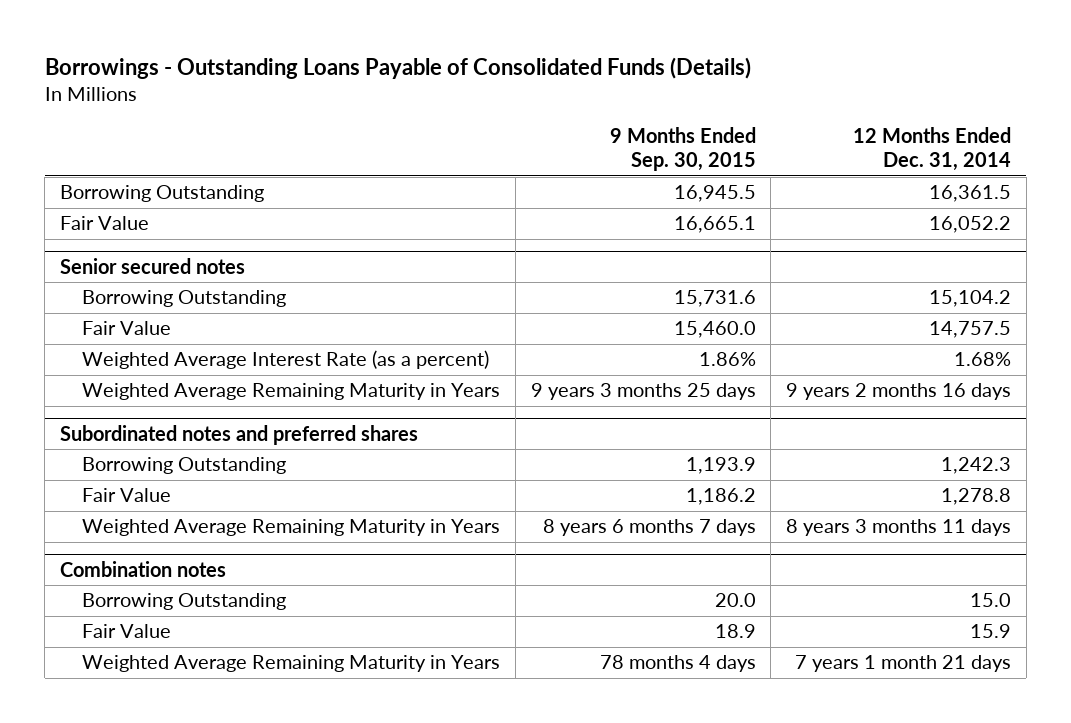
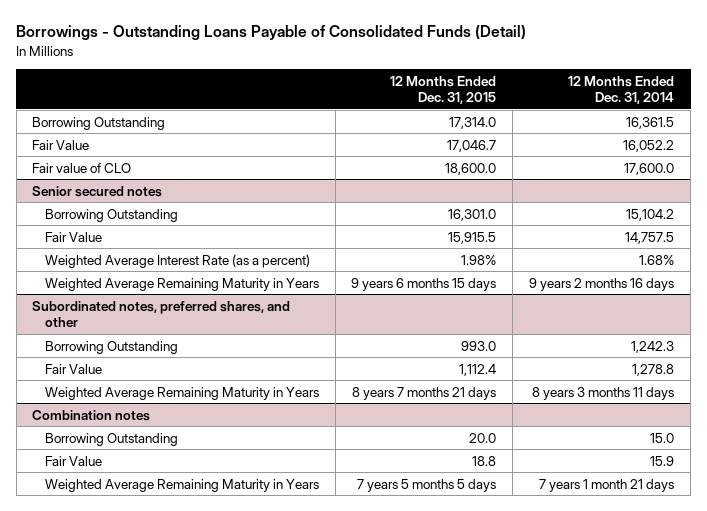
[44,56,751,79] Borrowings - Outstanding Loans Payable of Consolidated Funds (Details) -> [16,25,527,41] Borrowings - Outstanding Loans Payable of Consolidated Funds (Detail)
[609,126,756,172] 9 Months Ended Sep. 30, 2015 -> none
none -> [390,75,497,105] 12 Months Ended Dec. 31, 2015
none -> [32,162,132,173] Fair value of CLO
[60,424,419,445] Subordinated notes and preferred shares -> [32,300,291,328] Subordinated notes, preferred shares, and other

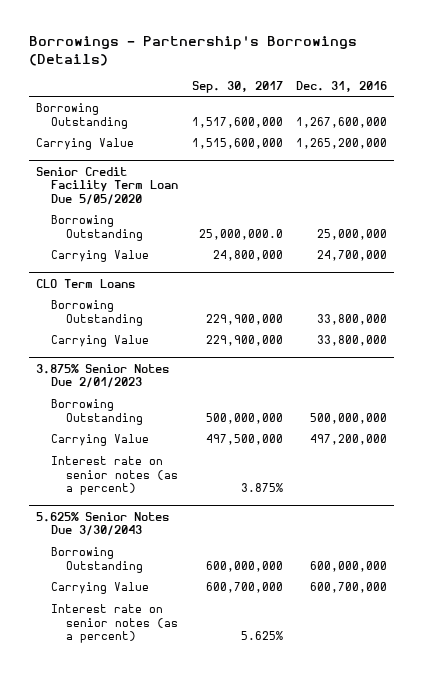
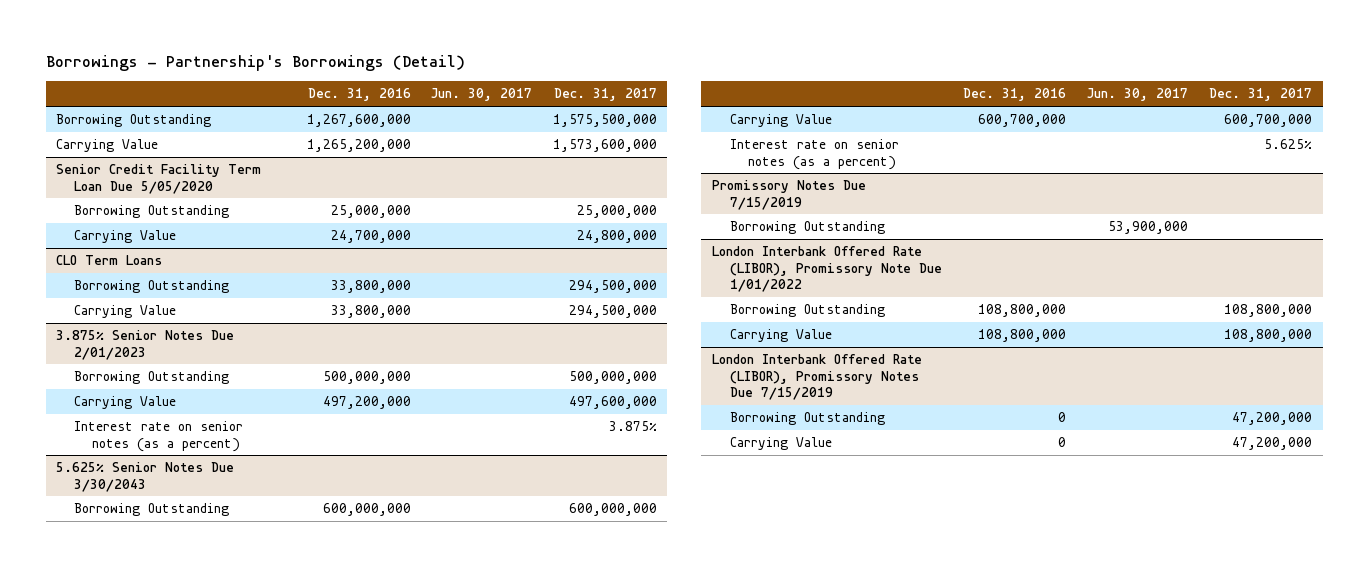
[28,36,357,66] Borrowings - Partnership's Borrowings (Details) -> [45,55,465,72] Borrowings - Partnership's Borrowings (Detail)
[191,80,283,93] Sep. 30, 2017 -> none
none -> [431,88,533,102] Jun. 30, 2017
none -> [553,88,657,102] Dec. 31, 2017
none -> [711,180,866,210] Promissory Notes Due 7/15/2019
none -> [729,221,885,235] Borrowing Outstanding
none -> [711,246,942,292] London Interbank Offered Rate (LIBOR), Promissory Note Due 1/01/2022
none -> [729,304,885,318] Borrowing Outstanding
none -> [729,329,832,343] Carrying Value
none -> [711,354,922,400] London Interbank Offered Rate (LIBOR), Promissory Notes Due 7/15/2019
none -> [729,412,885,426] Borrowing Outstanding
none -> [729,437,832,451] Carrying Value

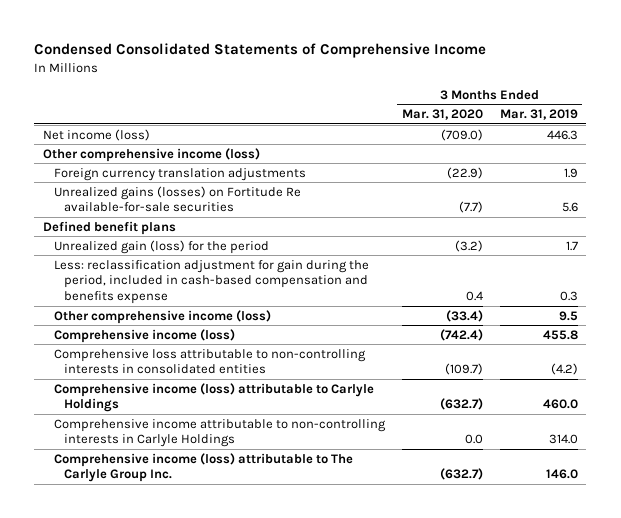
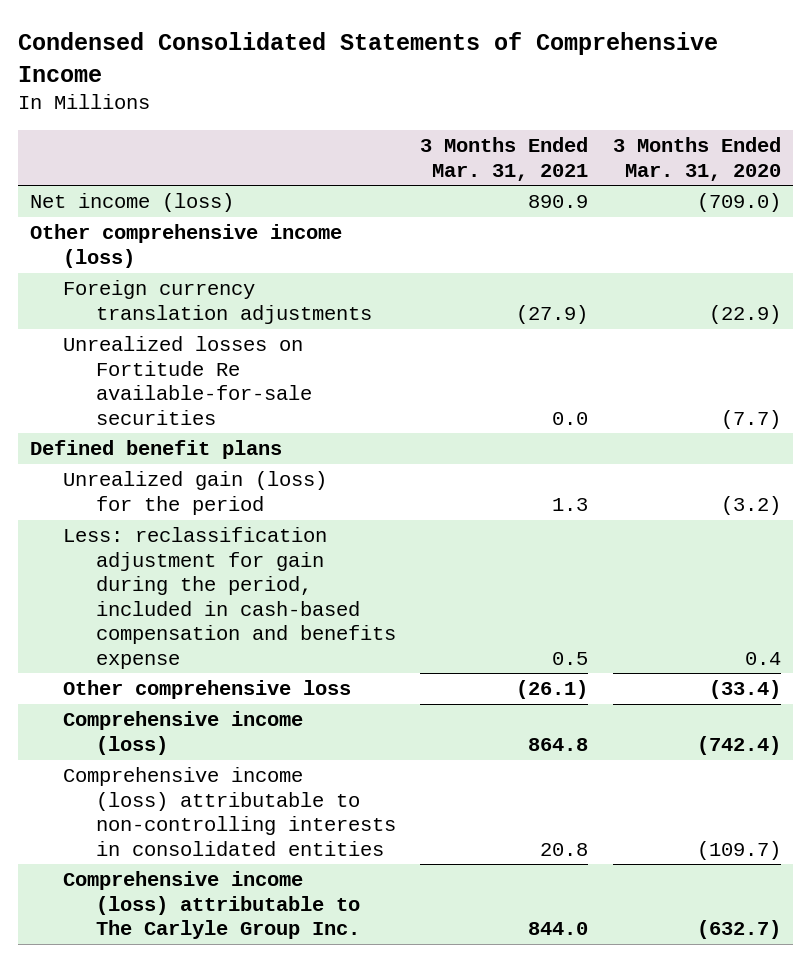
[499,109,578,121] Mar. 31, 2019 -> none
none -> [420,137,589,181] 3 Months Ended Mar. 31, 2021
[53,185,301,213] Unrealized gains (losses) on Fortitude Re available-for-sale securities -> [63,336,312,425] Unrealized losses on Fortitude Re available-for-sale securities
[53,309,271,324] Other comprehensive income (loss) -> [63,680,352,700] Other comprehensive loss
[53,382,374,413] Comprehensive income (loss) attributable to Carlyle Holdings -> none
[53,418,386,448] Comprehensive income attributable to non-controlling interests in Carlyle Holdings -> none
[53,348,366,375] Comprehensive loss attributable to non-controlling interests in consolidated entities -> [63,767,396,856] Comprehensive income (loss) attributable to non-controlling interests in consolidated entities

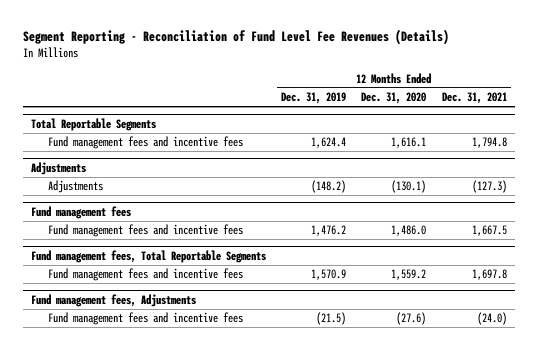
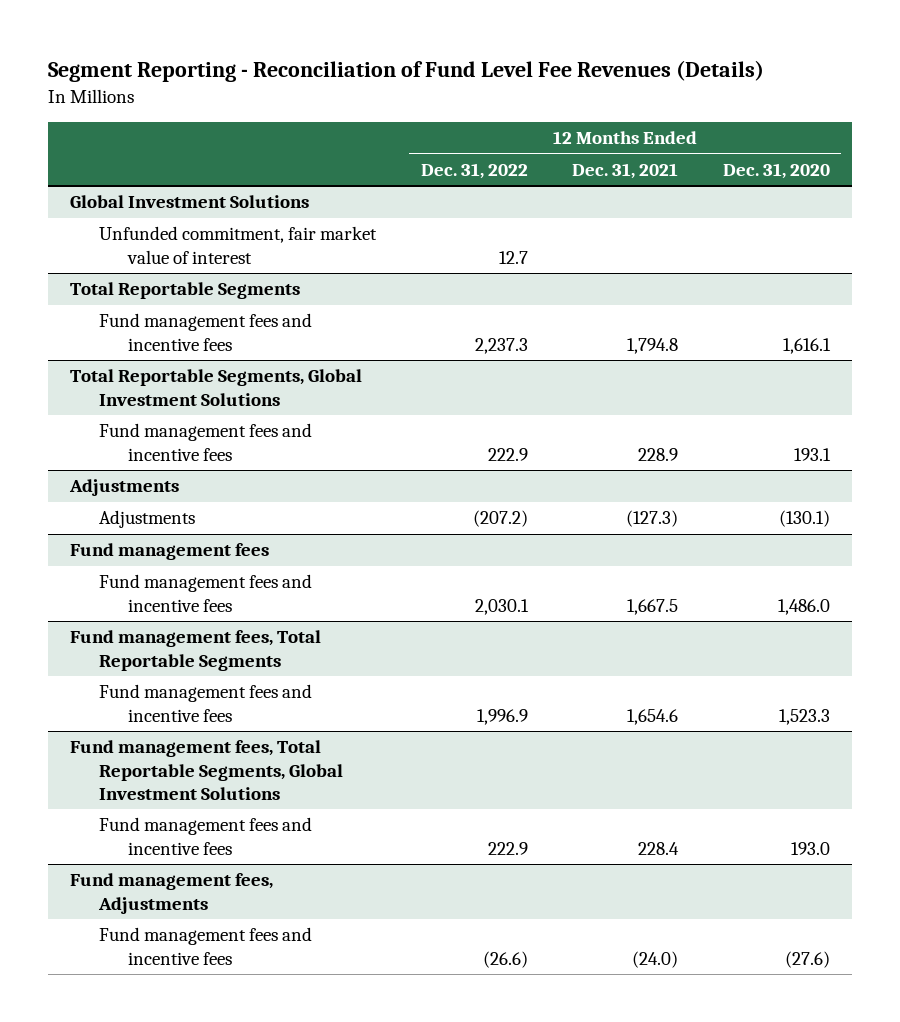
[281,92,347,105] Dec. 31, 2019 -> none
none -> [420,162,528,179] Dec. 31, 2022
none -> [69,195,309,209] Global Investment Solutions
none -> [98,226,377,264] Unfunded commitment, fair market value of interest
none -> [69,369,362,406] Total Reportable Segments, Global Investment Solutions
none -> [98,423,312,461] Fund management fees and incentive fees
[391,269,427,281] 1,559.2 -> [778,708,830,725] 1,523.3
[471,269,507,281] 1,697.8 -> [627,708,679,725] 1,654.6
none -> [69,740,343,800] Fund management fees, Total Reportable Segments, Global Investment Solutions
none -> [98,817,312,855] Fund management fees and incentive fees

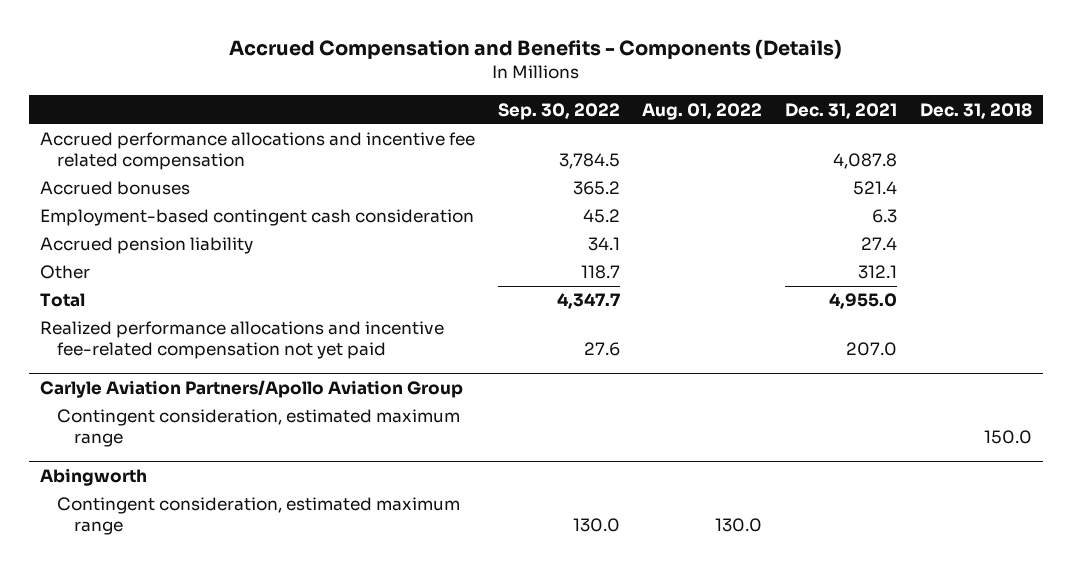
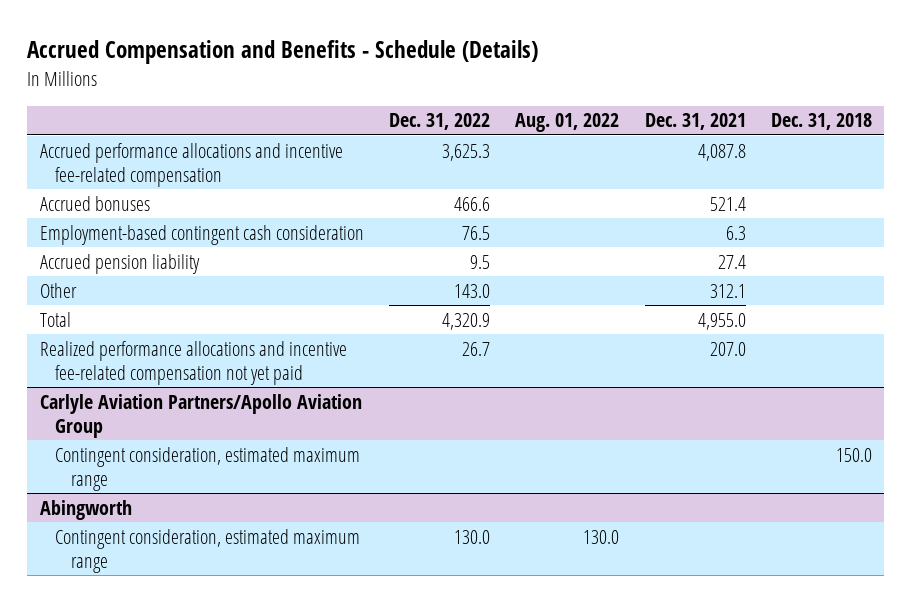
[228,39,842,60] Accrued Compensation and Benefits - Components (Details) -> [27,40,539,65] Accrued Compensation and Benefits - Schedule (Details)
[497,102,620,120] Sep. 30, 2022 -> none
none -> [389,113,491,131] Dec. 31, 2022
[40,132,476,171] Accrued performance allocations and incentive fee related compensation -> [39,142,343,187] Accrued performance allocations and incentive fee-related compensation

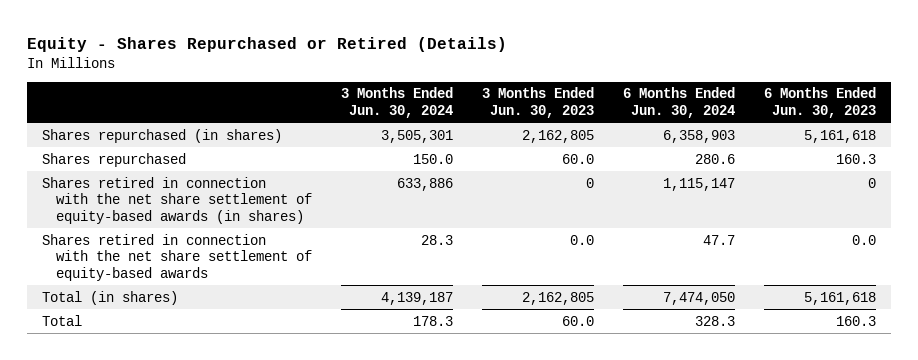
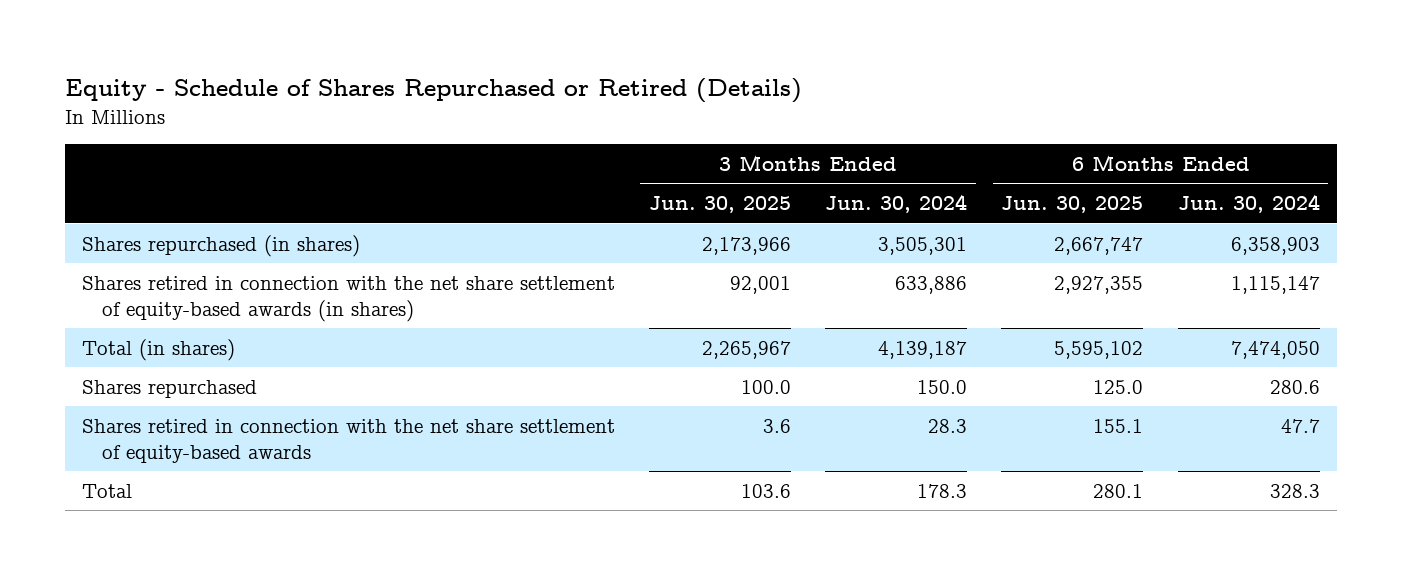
[27,37,508,53] Equity - Shares Repurchased or Retired (Details) -> [64,78,802,104] Equity - Schedule of Shares Repurchased or Retired (Details)
[482,87,595,119] 3 Months Ended Jun. 30, 2023 -> none
[764,87,877,119] 6 Months Ended Jun. 30, 2023 -> none
none -> [648,196,791,214] Jun. 30, 2025
none -> [1001,196,1144,214] Jun. 30, 2025
[41,152,186,167] Shares repurchased -> [81,379,257,398] Shares repurchased
[41,233,313,281] Shares retired in connection with the net share settlement of equity-based awards -> [81,418,615,463] Shares retired in connection with the net share settlement of equity-based awards

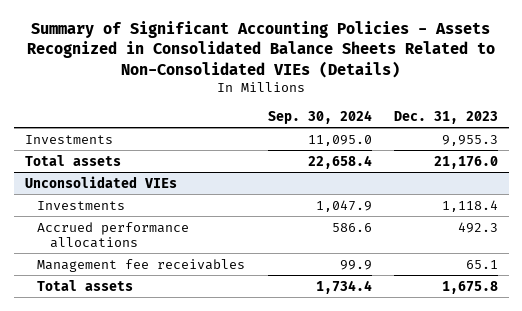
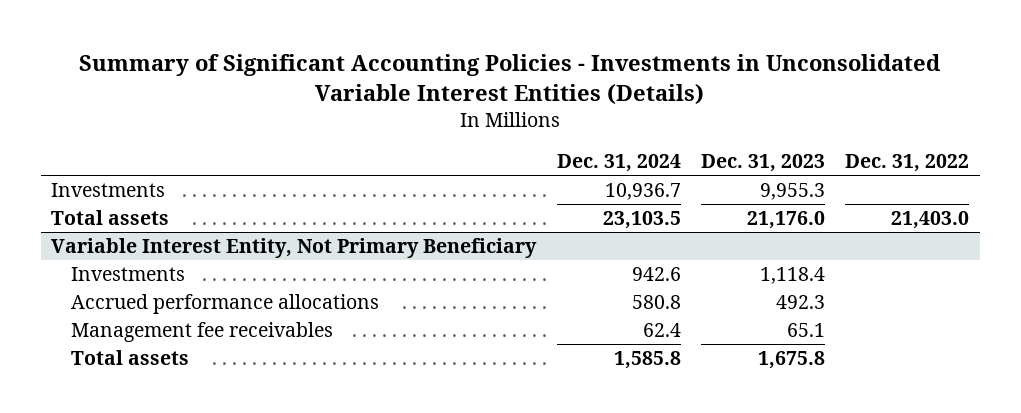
[27,20,496,78] Summary of Significant Accounting Policies - Assets Recognized in Consolidated Balance Sheets Related to Non-Consolidated VIEs (Details) -> [79,54,941,106] Summary of Significant Accounting Policies - Investments in Unconsolidated Variable Interest Entities (Details)
[267,109,372,124] Sep. 30, 2024 -> none
none -> [556,153,681,172] Dec. 31, 2024
none -> [845,153,970,172] Dec. 31, 2022
[24,175,177,188] Unconsolidated VIEs -> [51,238,538,259] Variable Interest Entity, Not Primary Beneficiary

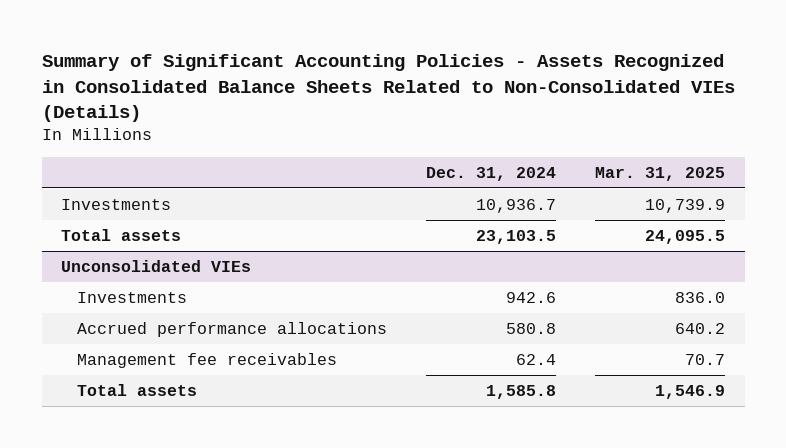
[79,54,941,106] Summary of Significant Accounting Policies - Investments in Unconsolidated Variable Interest Entities (Details) -> [41,54,735,122] Summary of Significant Accounting Policies - Assets Recognized in Consolidated Balance Sheets Related to Non-Consolidated VIEs (Details)
[701,153,826,172] Dec. 31, 2023 -> none
[845,153,970,172] Dec. 31, 2022 -> none
none -> [595,166,726,181] Mar. 31, 2025
[51,238,538,259] Variable Interest Entity, Not Primary Beneficiary -> [61,260,252,273] Unconsolidated VIEs

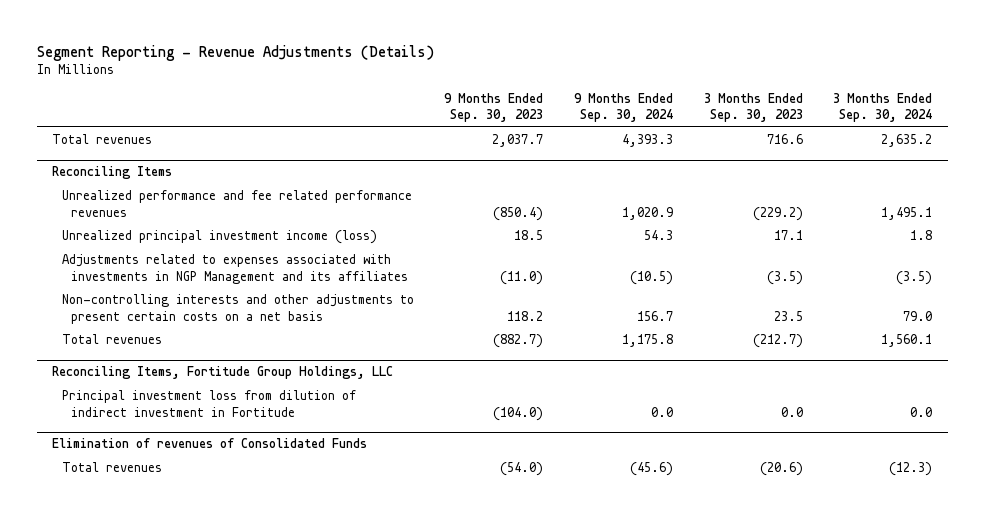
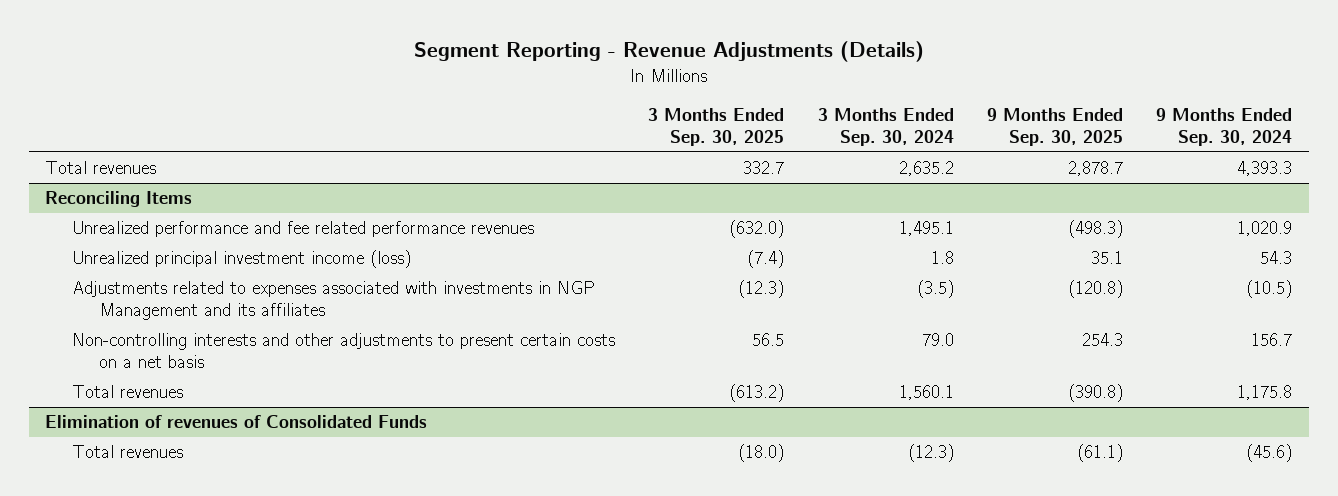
[444,92,544,123] 9 Months Ended Sep. 30, 2023 -> none
[703,92,803,123] 3 Months Ended Sep. 30, 2023 -> none
none -> [648,107,785,147] 3 Months Ended Sep. 30, 2025
none -> [987,107,1124,147] 9 Months Ended Sep. 30, 2025
[52,366,394,380] Reconciling Items, Fortitude Group Holdings, LLC -> none
[61,390,356,417] Principal investment loss from dilution of indirect investment in Fortitude -> none

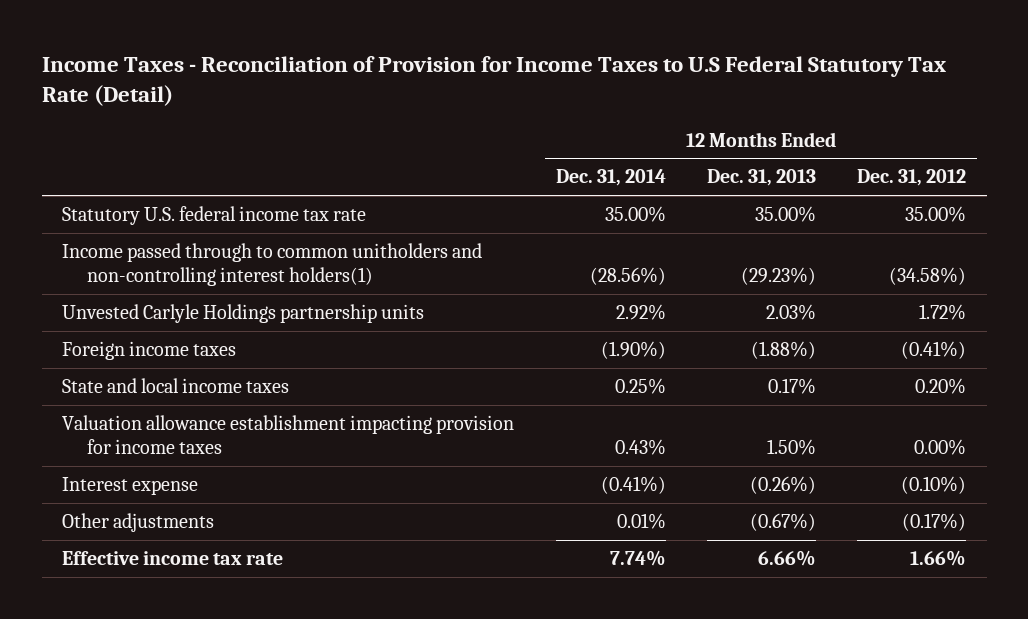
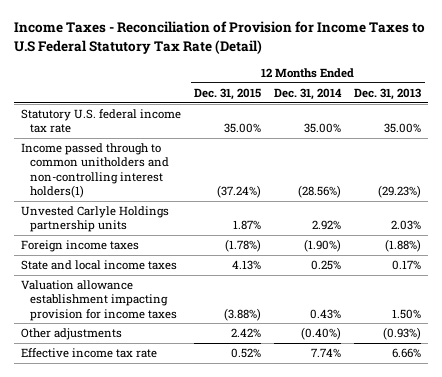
[857,169,967,187] Dec. 31, 2012 -> none
none -> [194,87,262,100] Dec. 31, 2015
[62,476,199,495] Interest expense -> none
[616,512,666,529] 0.01% -> [301,327,342,341] (0.40%)
[749,512,816,531] (0.67%) -> [383,327,422,341] (0.93%)

